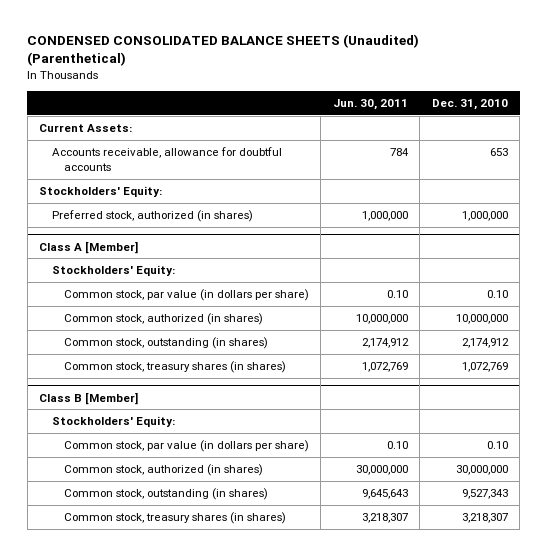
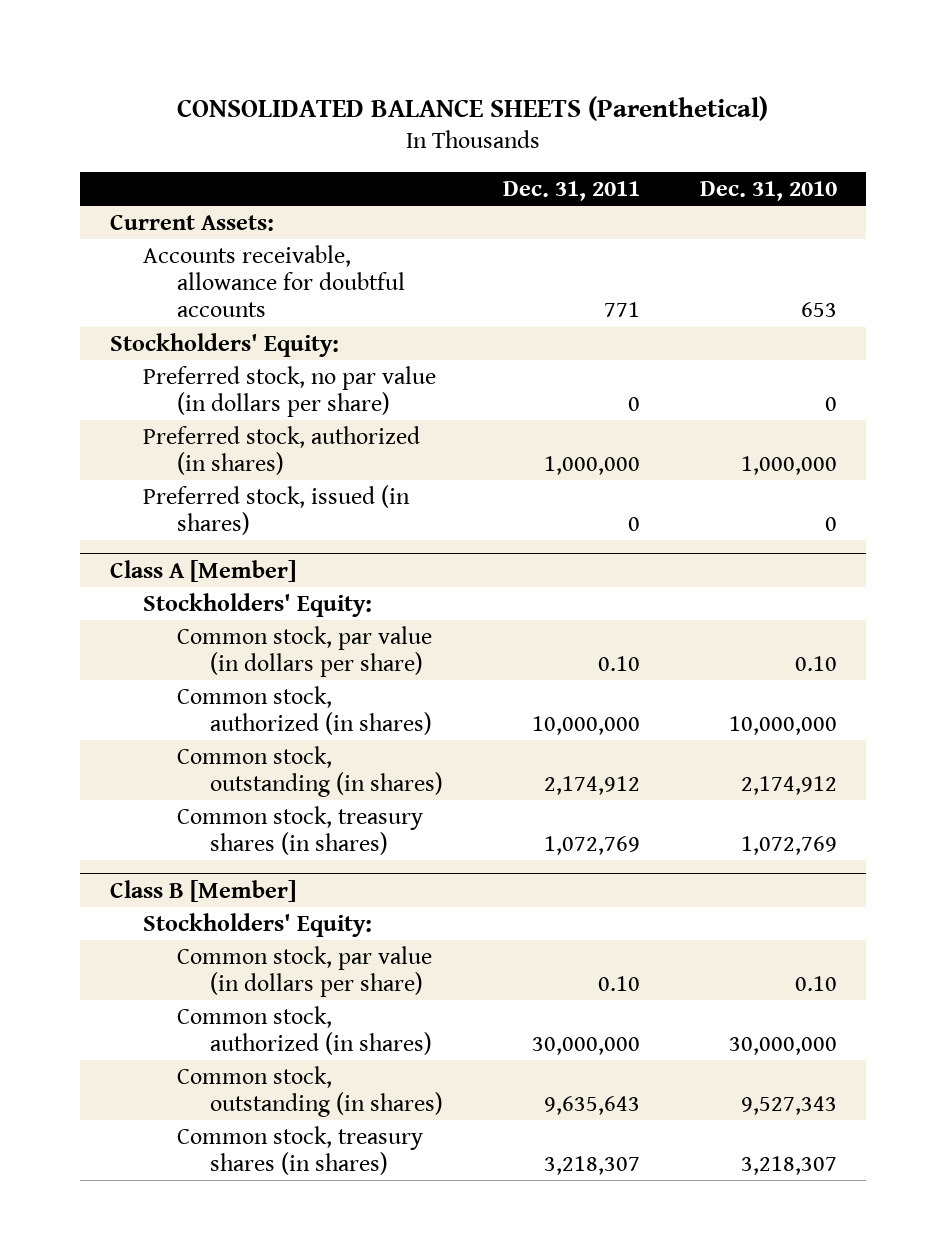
[27,34,420,67] CONDENSED CONSOLIDATED BALANCE SHEETS (Unaudited) (Parenthetical) -> [177,95,769,121] CONSOLIDATED BALANCE SHEETS (Parenthetical)
[332,98,408,110] Jun. 30, 2011 -> none
none -> [502,180,640,201] Dec. 31, 2011
none -> [143,365,437,418] Preferred stock, no par value (in dollars per share)
none -> [143,484,411,536] Preferred stock, issued (in shares)

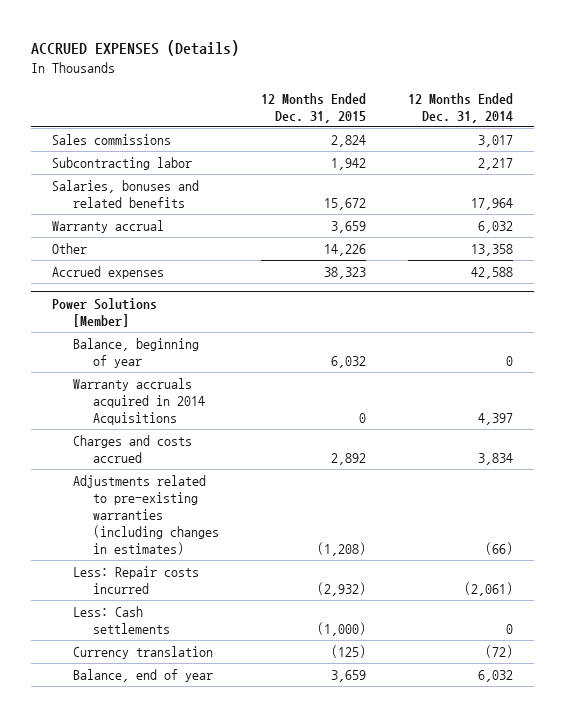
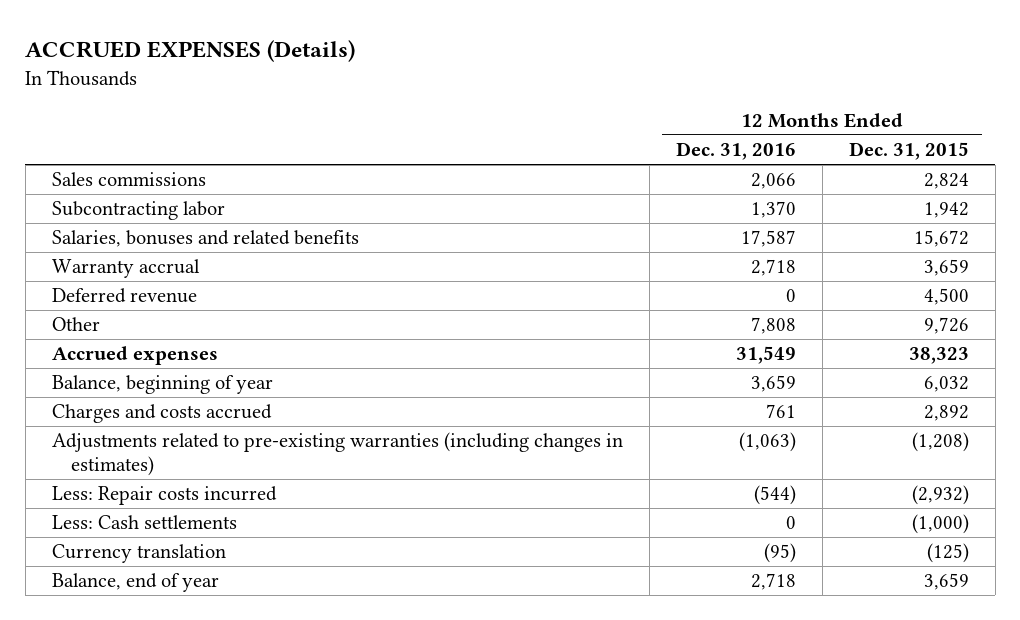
[407,92,513,123] 12 Months Ended Dec. 31, 2014 -> none
none -> [675,142,796,161] Dec. 31, 2016
none -> [51,288,197,304] Deferred revenue
[323,244,366,257] 14,226 -> [923,317,969,335] 9,726
[52,297,158,327] Power Solutions [Member] -> none
[72,378,205,425] Warranty accruals acquired in 2014 Acquisitions -> none

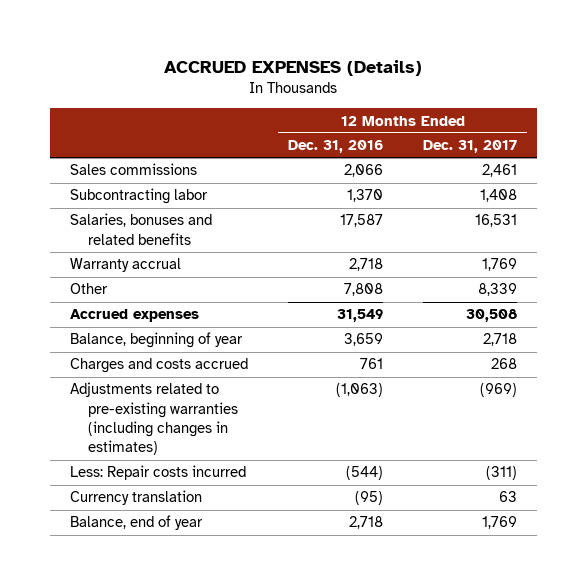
[848,142,969,161] Dec. 31, 2015 -> none
none -> [423,140,518,154] Dec. 31, 2017
[51,288,197,304] Deferred revenue -> none
[51,515,237,530] Less: Cash settlements -> none

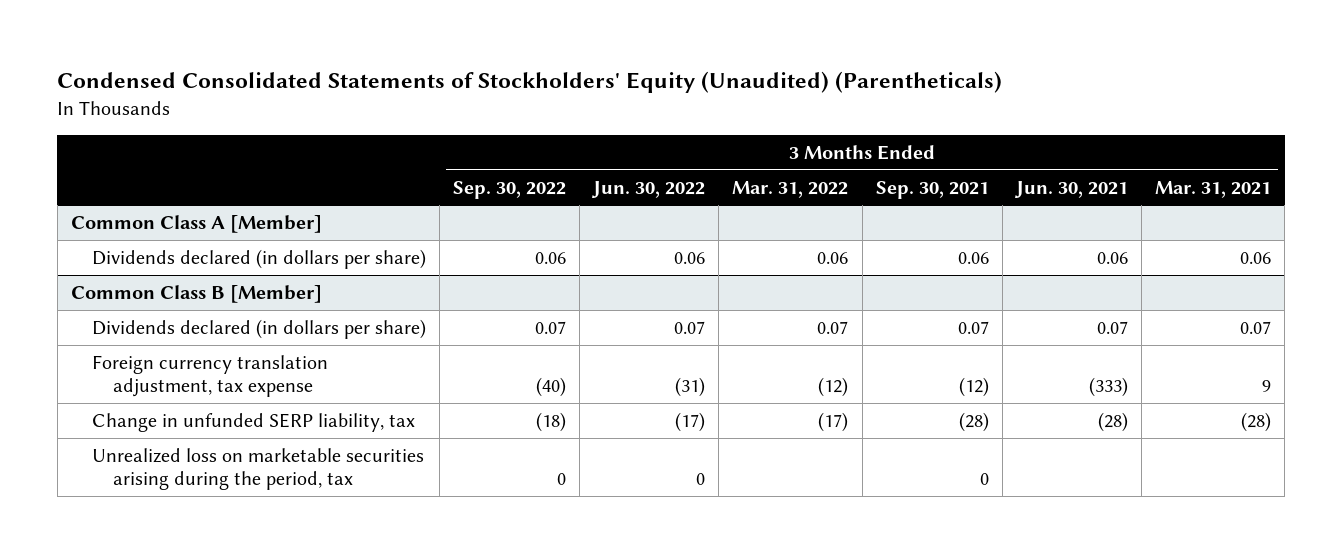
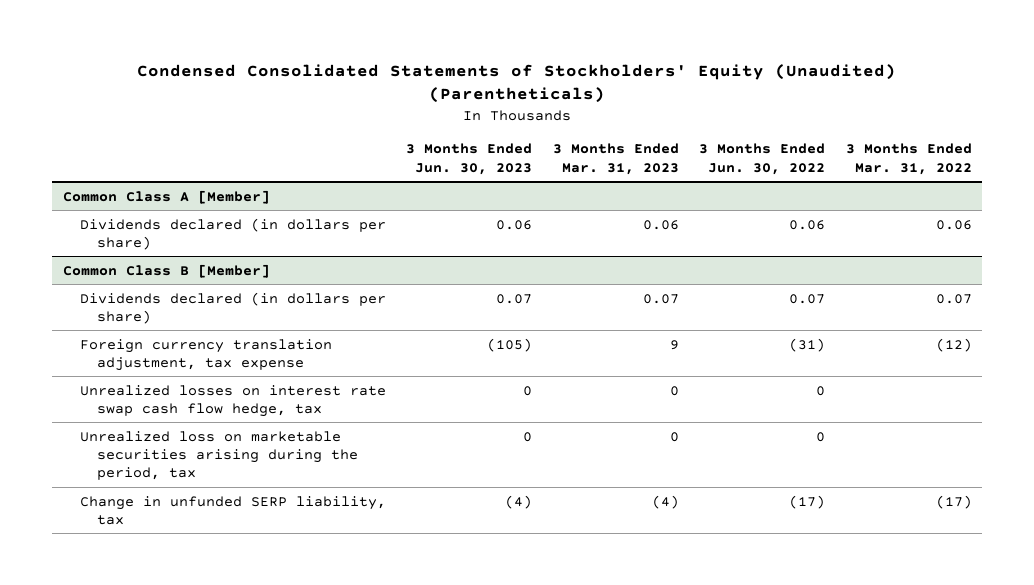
[453,180,567,199] Sep. 30, 2022 -> none
[875,180,989,199] Sep. 30, 2021 -> none
[1013,180,1128,198] Jun. 30, 2021 -> none
[1155,180,1272,198] Mar. 31, 2021 -> none
none -> [406,143,533,175] 3 Months Ended Jun. 30, 2023
none -> [552,143,679,175] 3 Months Ended Mar. 31, 2023
none -> [79,384,386,417] Unrealized losses on interest rate swap cash flow hedge, tax
[91,412,415,432] Change in unfunded SERP liability, tax -> [79,495,386,525] Change in unfunded SERP liability, tax

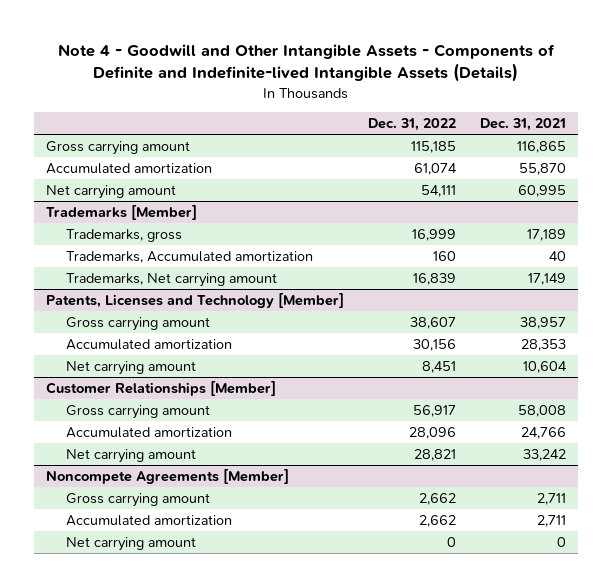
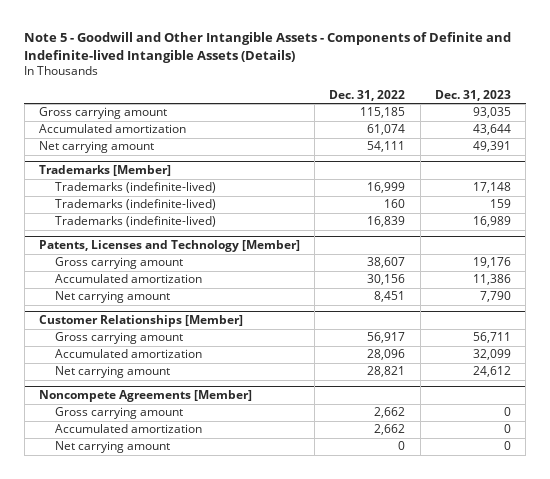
[57,43,555,83] Note 4 - Goodwill and Other Intangible Assets - Components of Definite and Indefinite-lived Intangible Assets (Details) -> [24,32,512,63] Note 5 - Goodwill and Other Intangible Assets - Components of Definite and Indefinite-lived Intangible Assets (Details)
[480,117,567,131] Dec. 31, 2021 -> none
none -> [434,90,511,102] Dec. 31, 2023
[66,228,183,242] Trademarks, gross -> [54,182,216,194] Trademarks (indefinite-lived)
[66,250,314,263] Trademarks, Accumulated amortization -> [54,199,216,211] Trademarks (indefinite-lived)
[66,272,278,287] Trademarks, Net carrying amount -> [54,216,216,228] Trademarks (indefinite-lived)

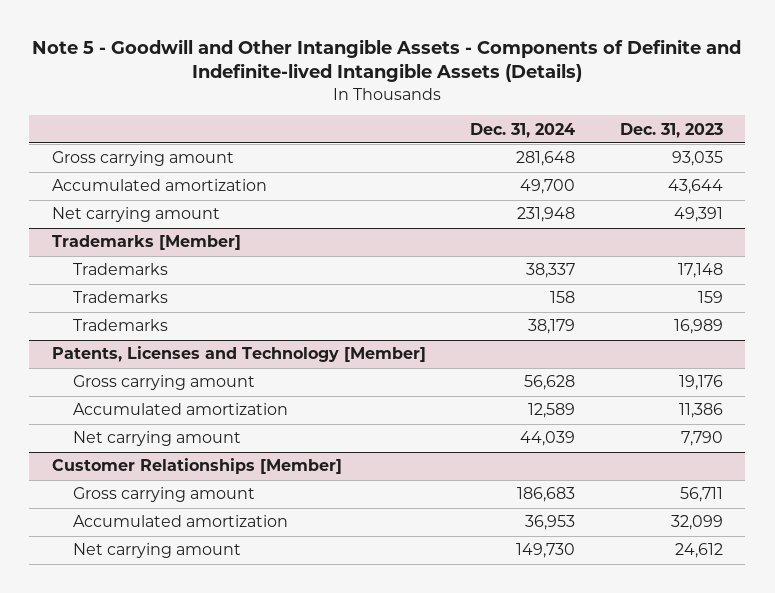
[329,90,406,102] Dec. 31, 2022 -> none
none -> [470,122,576,138] Dec. 31, 2024
[54,182,216,194] Trademarks (indefinite-lived) -> [72,263,168,276] Trademarks
[54,199,216,211] Trademarks (indefinite-lived) -> [72,291,168,304] Trademarks
[54,216,216,228] Trademarks (indefinite-lived) -> [72,319,168,332] Trademarks
[38,390,252,403] Noncompete Agreements [Member] -> none
[54,407,183,420] Gross carrying amount -> none
[54,424,202,434] Accumulated amortization -> none
[54,441,170,454] Net carrying amount -> none

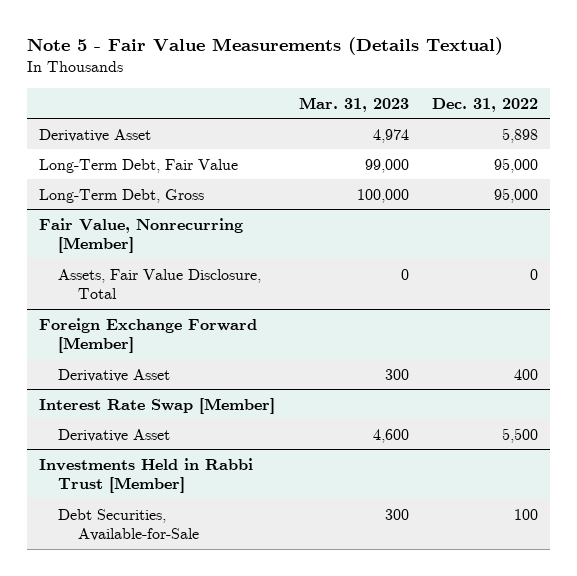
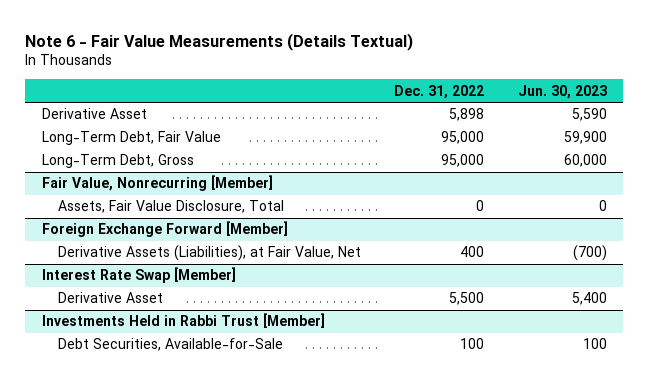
[27,37,504,56] Note 5 - Fair Value Measurements (Details Textual) -> [25,32,414,51] Note 6 - Fair Value Measurements (Details Textual)
[298,96,409,112] Mar. 31, 2023 -> none
none -> [517,84,607,99] Jun. 30, 2023
[58,368,171,382] Derivative Asset -> none
none -> [57,245,361,262] Derivative Assets (Liabilities), at Fair Value, Net

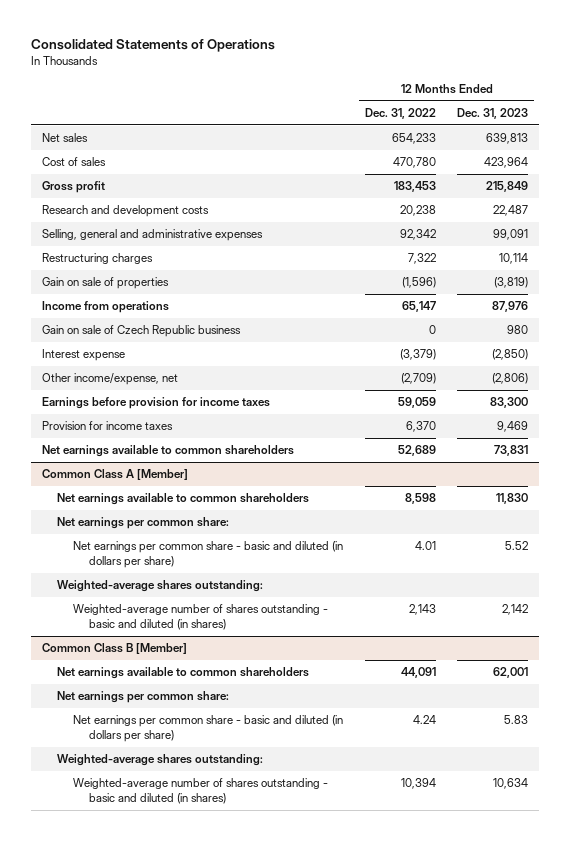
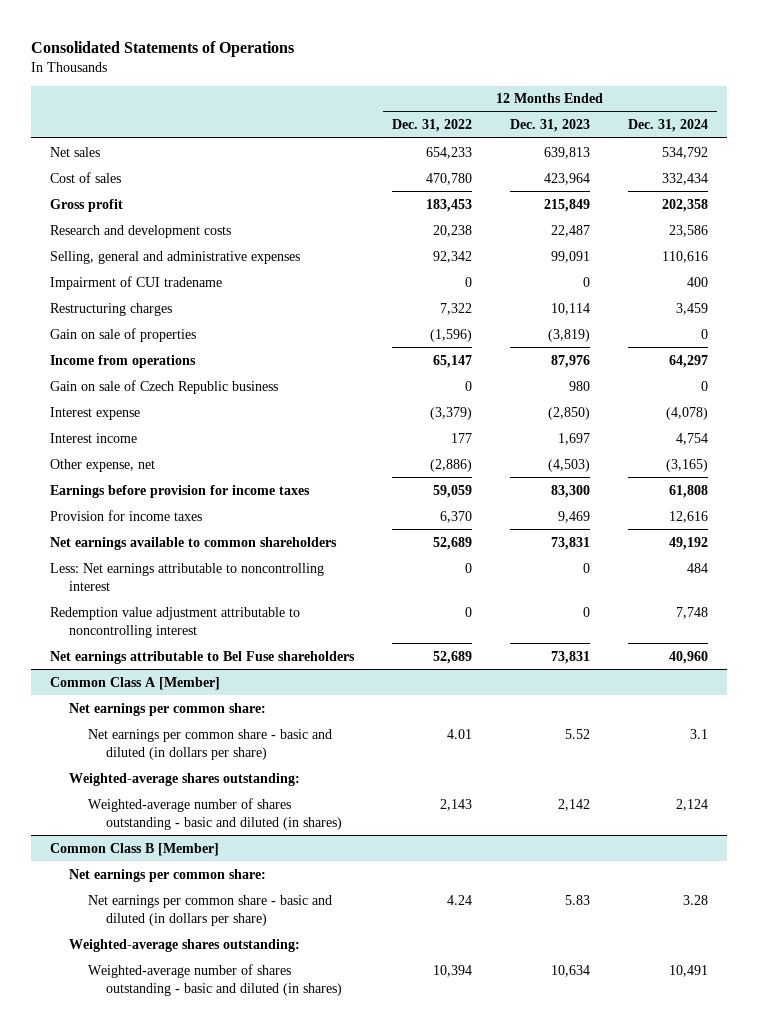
none -> [627,119,708,133] Dec. 31, 2024
none -> [50,275,223,290] Impairment of CUI tradename
none -> [50,432,138,443] Interest income
[41,373,178,386] Other income/expense, net -> [50,458,156,472] Other expense, net
[400,373,436,385] (2,709) -> [430,458,473,472] (2,886)
[492,373,529,385] (2,806) -> [548,458,591,472] (4,503)
none -> [50,562,325,591] Less: Net earnings attributable to noncontrolling interest
none -> [50,606,301,638] Redemption value adjustment attributable to noncontrolling interest
none -> [50,650,356,664] Net earnings attributable to Bel Fuse shareholders
[57,493,310,506] Net earnings available to common shareholders -> none
[57,667,310,680] Net earnings available to common shareholders -> none

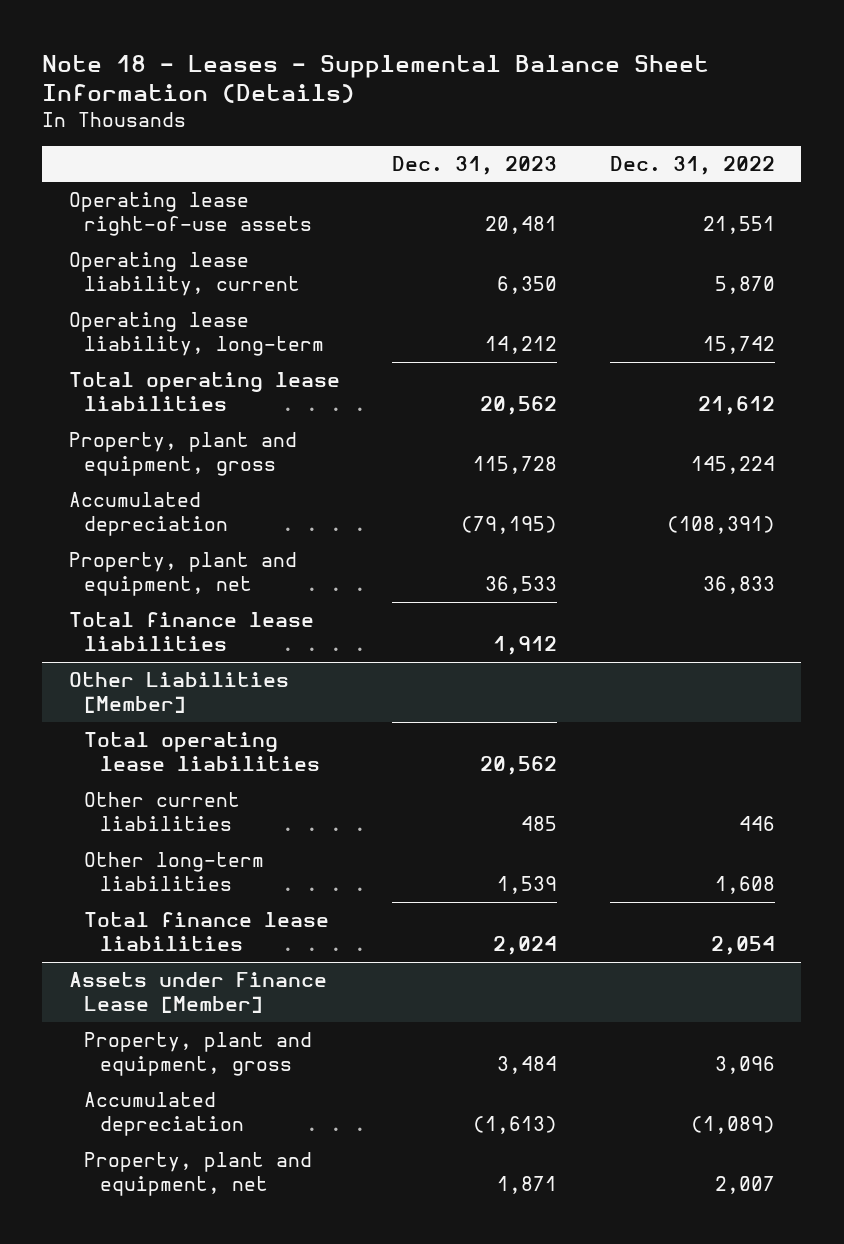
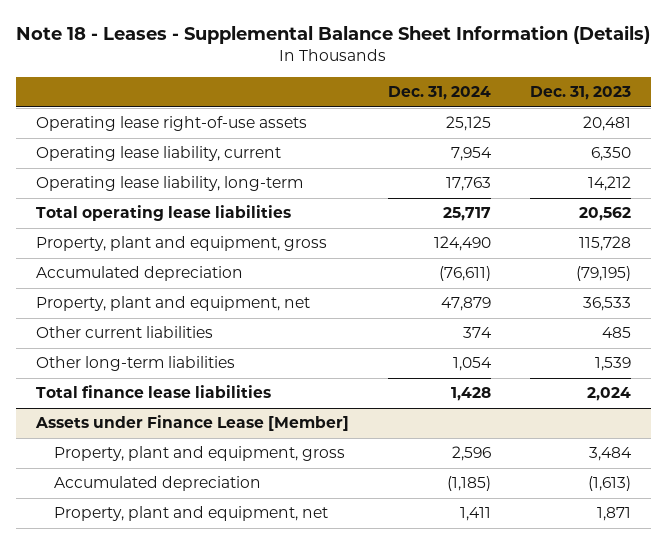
[610,155,776,175] Dec. 31, 2022 -> none
none -> [387,86,491,101] Dec. 31, 2024
[68,611,314,652] Total finance lease liabilities -> none
[68,671,289,714] Other Liabilities [Member] -> none
[84,731,320,772] Total operating lease liabilities -> none

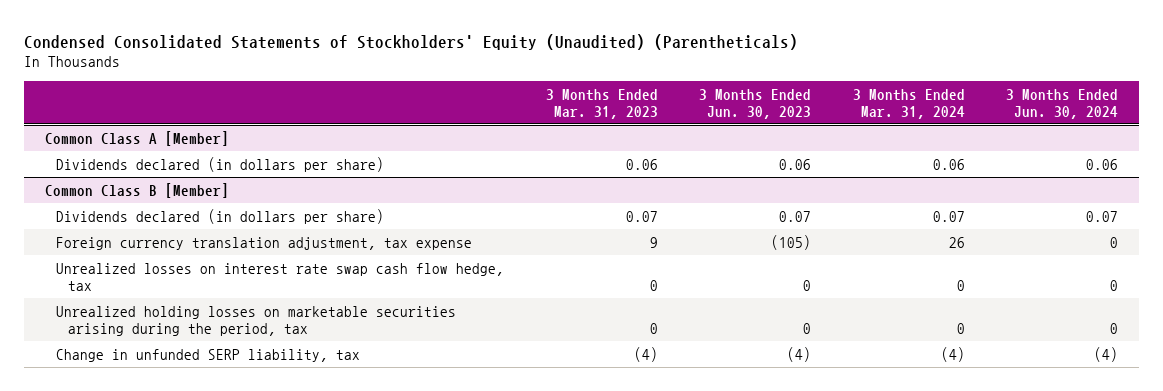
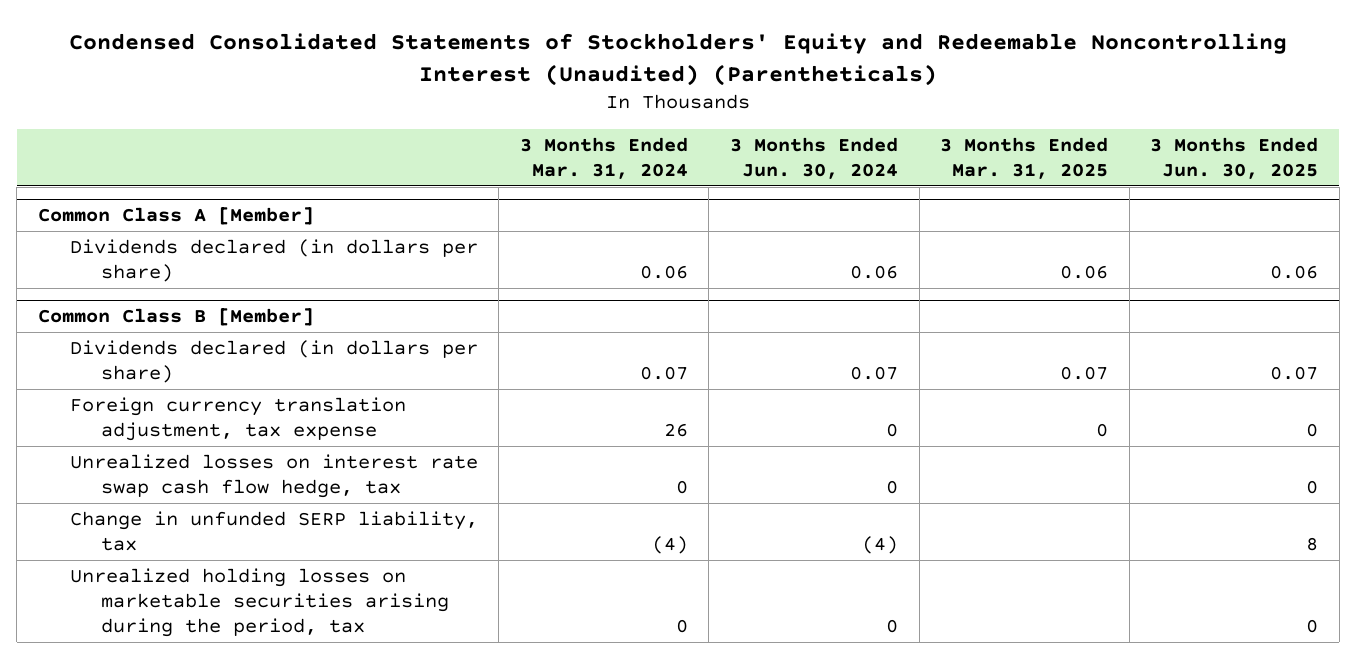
[23,33,798,50] Condensed Consolidated Statements of Stockholders' Equity (Unaudited) (Parentheticals) -> [69,32,1288,86] Condensed Consolidated Statements of Stockholders' Equity and Redeemable Noncontrolling Interest (Unaudited) (Parentheticals)
[545,88,658,119] 3 Months Ended Mar. 31, 2023 -> none
[699,88,812,119] 3 Months Ended Jun. 30, 2023 -> none
none -> [940,136,1109,179] 3 Months Ended Mar. 31, 2025
none -> [1150,136,1319,179] 3 Months Ended Jun. 30, 2025
[56,305,457,336] Unrealized holding losses on marketable securities arising during the period, tax -> [69,567,450,638] Unrealized holding losses on marketable securities arising during the period, tax

